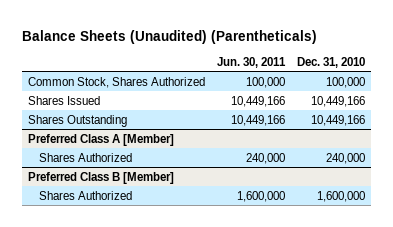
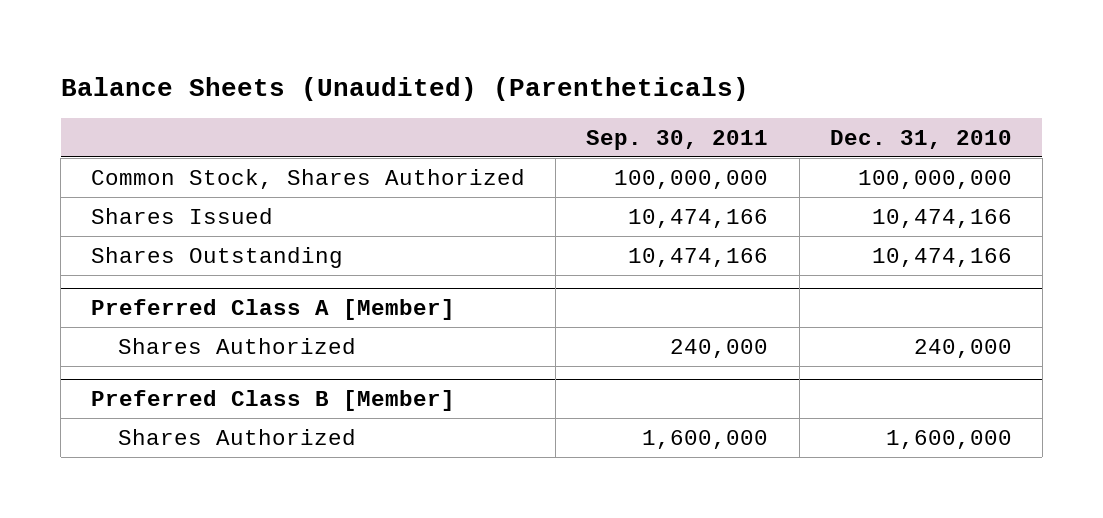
[217,56,287,68] Jun. 30, 2011 -> none
none -> [586,129,769,150] Sep. 30, 2011
[325,76,365,88] 100,000 -> [857,169,1012,189] 100,000,000
[310,95,365,107] 10,449,166 -> [871,208,1012,228] 10,474,166
[310,114,365,126] 10,449,166 -> [871,247,1012,267] 10,474,166

